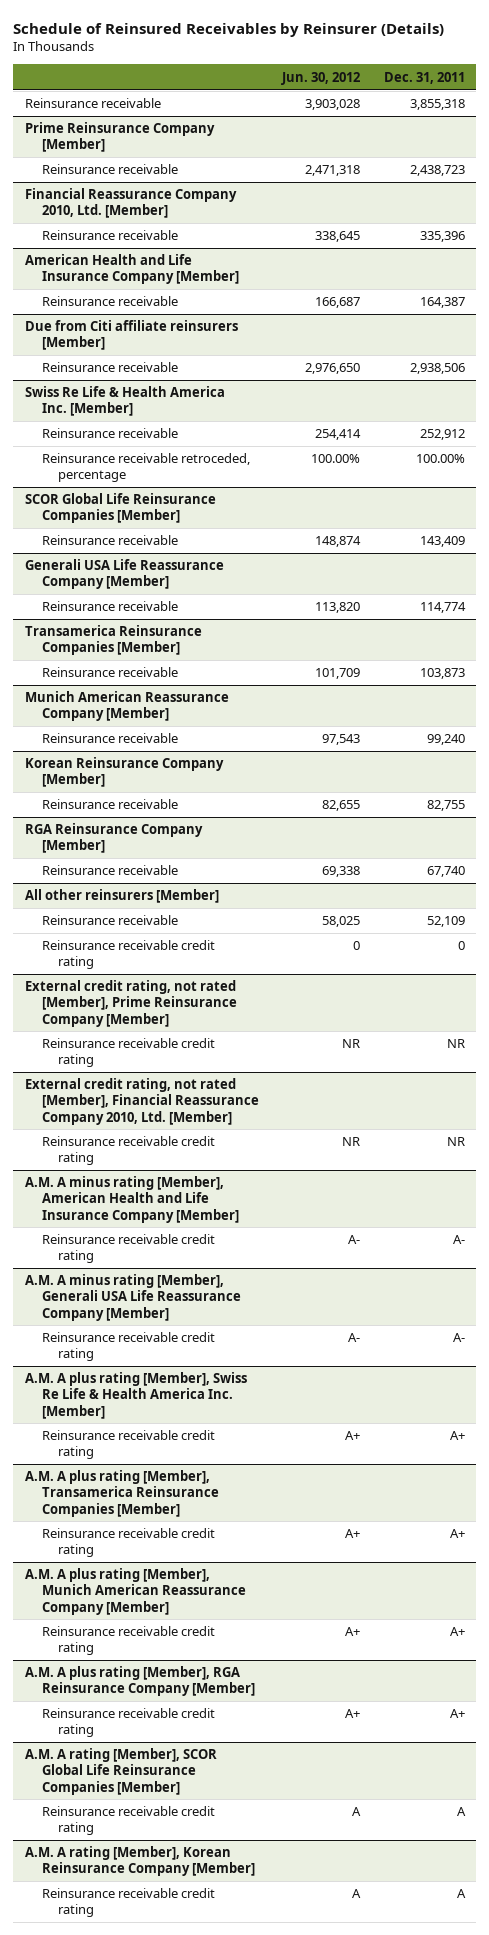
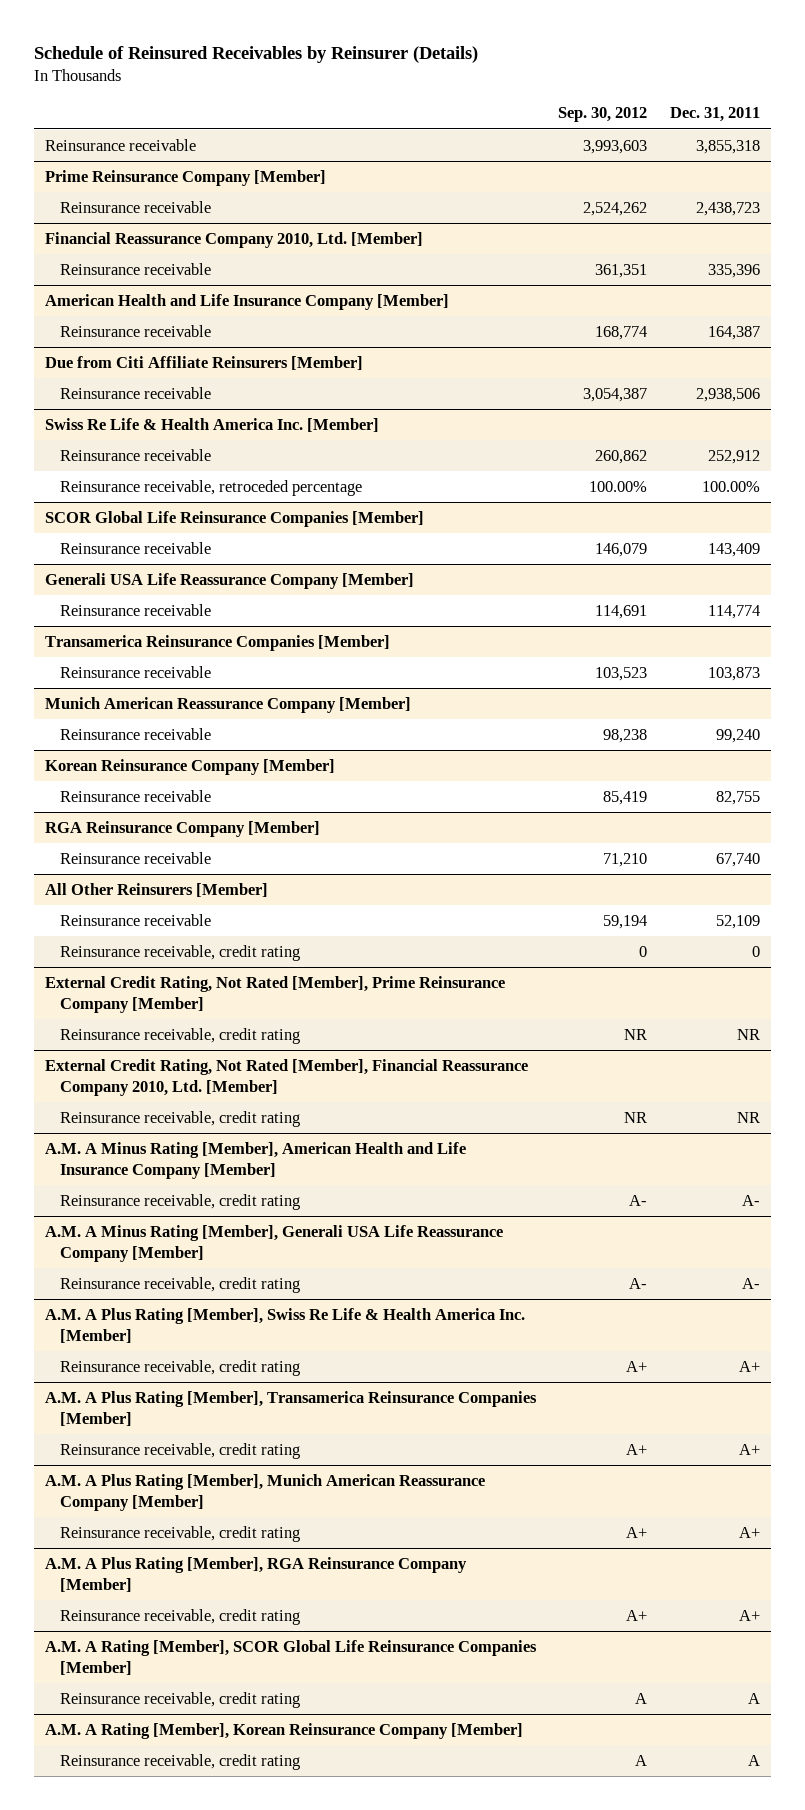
[281,71,361,85] Jun. 30, 2012 -> none
none -> [558,107,648,123] Sep. 30, 2012
[24,320,238,351] Due from Citi affiliate reinsurers [Member] -> [45,355,364,370] Due from Citi Affiliate Reinsurers [Member]
[41,453,250,483] Reinsurance receivable retroceded, percentage -> [60,479,363,496] Reinsurance receivable, retroceded percentage
[24,889,219,904] All other reinsurers [Member] -> [45,882,269,897] All Other Reinsurers [Member]
[41,940,215,970] Reinsurance receivable credit rating -> [60,944,301,961] Reinsurance receivable, credit rating
[24,980,237,1027] External credit rating, not rated [Member], Prime Reinsurance Company [Member] -> [45,975,506,1013] External Credit Rating, Not Rated [Member], Prime Reinsurance Company [Member]
[41,1038,215,1068] Reinsurance receivable credit rating -> [60,1027,301,1044] Reinsurance receivable, credit rating
[24,1078,259,1125] External credit rating, not rated [Member], Financial Reassurance Company 2010, Ltd. [Member] -> [45,1058,529,1096] External Credit Rating, Not Rated [Member], Financial Reassurance Company 2010, Ltd. [Member]
[41,1136,215,1166] Reinsurance receivable credit rating -> [60,1110,301,1127] Reinsurance receivable, credit rating
[24,1176,239,1223] A.M. A minus rating [Member], American Health and Life Insurance Company [Member] -> [45,1141,467,1179] A.M. A Minus Rating [Member], American Health and Life Insurance Company [Member]
[41,1234,215,1264] Reinsurance receivable credit rating -> [60,1193,301,1210] Reinsurance receivable, credit rating
[24,1274,241,1321] A.M. A minus rating [Member], Generali USA Life Reassurance Company [Member] -> [45,1224,504,1262] A.M. A Minus Rating [Member], Generali USA Life Reassurance Company [Member]
[41,1332,215,1362] Reinsurance receivable credit rating -> [60,1276,301,1293] Reinsurance receivable, credit rating
[24,1372,247,1419] A.M. A plus rating [Member], Swiss Re Life & Health America Inc. [Member] -> [45,1307,526,1343] A.M. A Plus Rating [Member], Swiss Re Life & Health America Inc. [Member]
[41,1430,215,1460] Reinsurance receivable credit rating -> [60,1359,301,1376] Reinsurance receivable, credit rating
[24,1470,219,1517] A.M. A plus rating [Member], Transamerica Reinsurance Companies [Member] -> [45,1390,538,1426] A.M. A Plus Rating [Member], Transamerica Reinsurance Companies [Member]
[41,1528,215,1558] Reinsurance receivable credit rating -> [60,1442,301,1459] Reinsurance receivable, credit rating
[24,1568,246,1615] A.M. A plus rating [Member], Munich American Reassurance Company [Member] -> [45,1473,486,1511] A.M. A Plus Rating [Member], Munich American Reassurance Company [Member]
[41,1626,215,1656] Reinsurance receivable credit rating -> [60,1525,301,1542] Reinsurance receivable, credit rating
[24,1666,255,1697] A.M. A plus rating [Member], RGA Reinsurance Company [Member] -> [45,1556,468,1592] A.M. A Plus Rating [Member], RGA Reinsurance Company [Member]
[41,1708,215,1738] Reinsurance receivable credit rating -> [60,1608,301,1625] Reinsurance receivable, credit rating
[24,1748,217,1795] A.M. A rating [Member], SCOR Global Life Reinsurance Companies [Member] -> [45,1639,538,1675] A.M. A Rating [Member], SCOR Global Life Reinsurance Companies [Member]
[41,1806,215,1836] Reinsurance receivable credit rating -> [60,1691,301,1708] Reinsurance receivable, credit rating
[24,1846,255,1877] A.M. A rating [Member], Korean Reinsurance Company [Member] -> [45,1722,524,1739] A.M. A Rating [Member], Korean Reinsurance Company [Member]
[41,1888,215,1918] Reinsurance receivable credit rating -> [60,1753,301,1770] Reinsurance receivable, credit rating

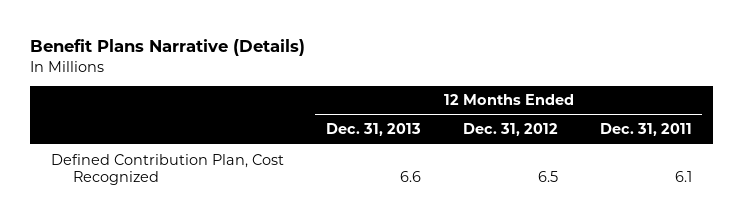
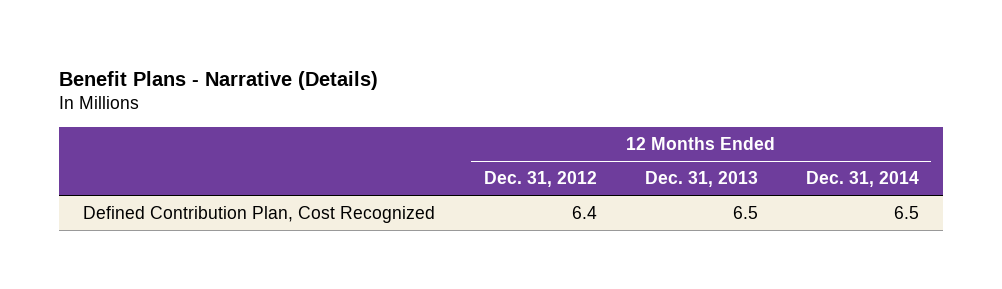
[29,39,305,57] Benefit Plans Narrative (Details) -> [59,70,379,90] Benefit Plans - Narrative (Details)
[599,123,692,137] Dec. 31, 2011 -> none
none -> [806,171,920,188] Dec. 31, 2014
[399,171,421,183] 6.6 -> [732,206,758,220] 6.5
[537,171,558,183] 6.5 -> [571,206,597,220] 6.4

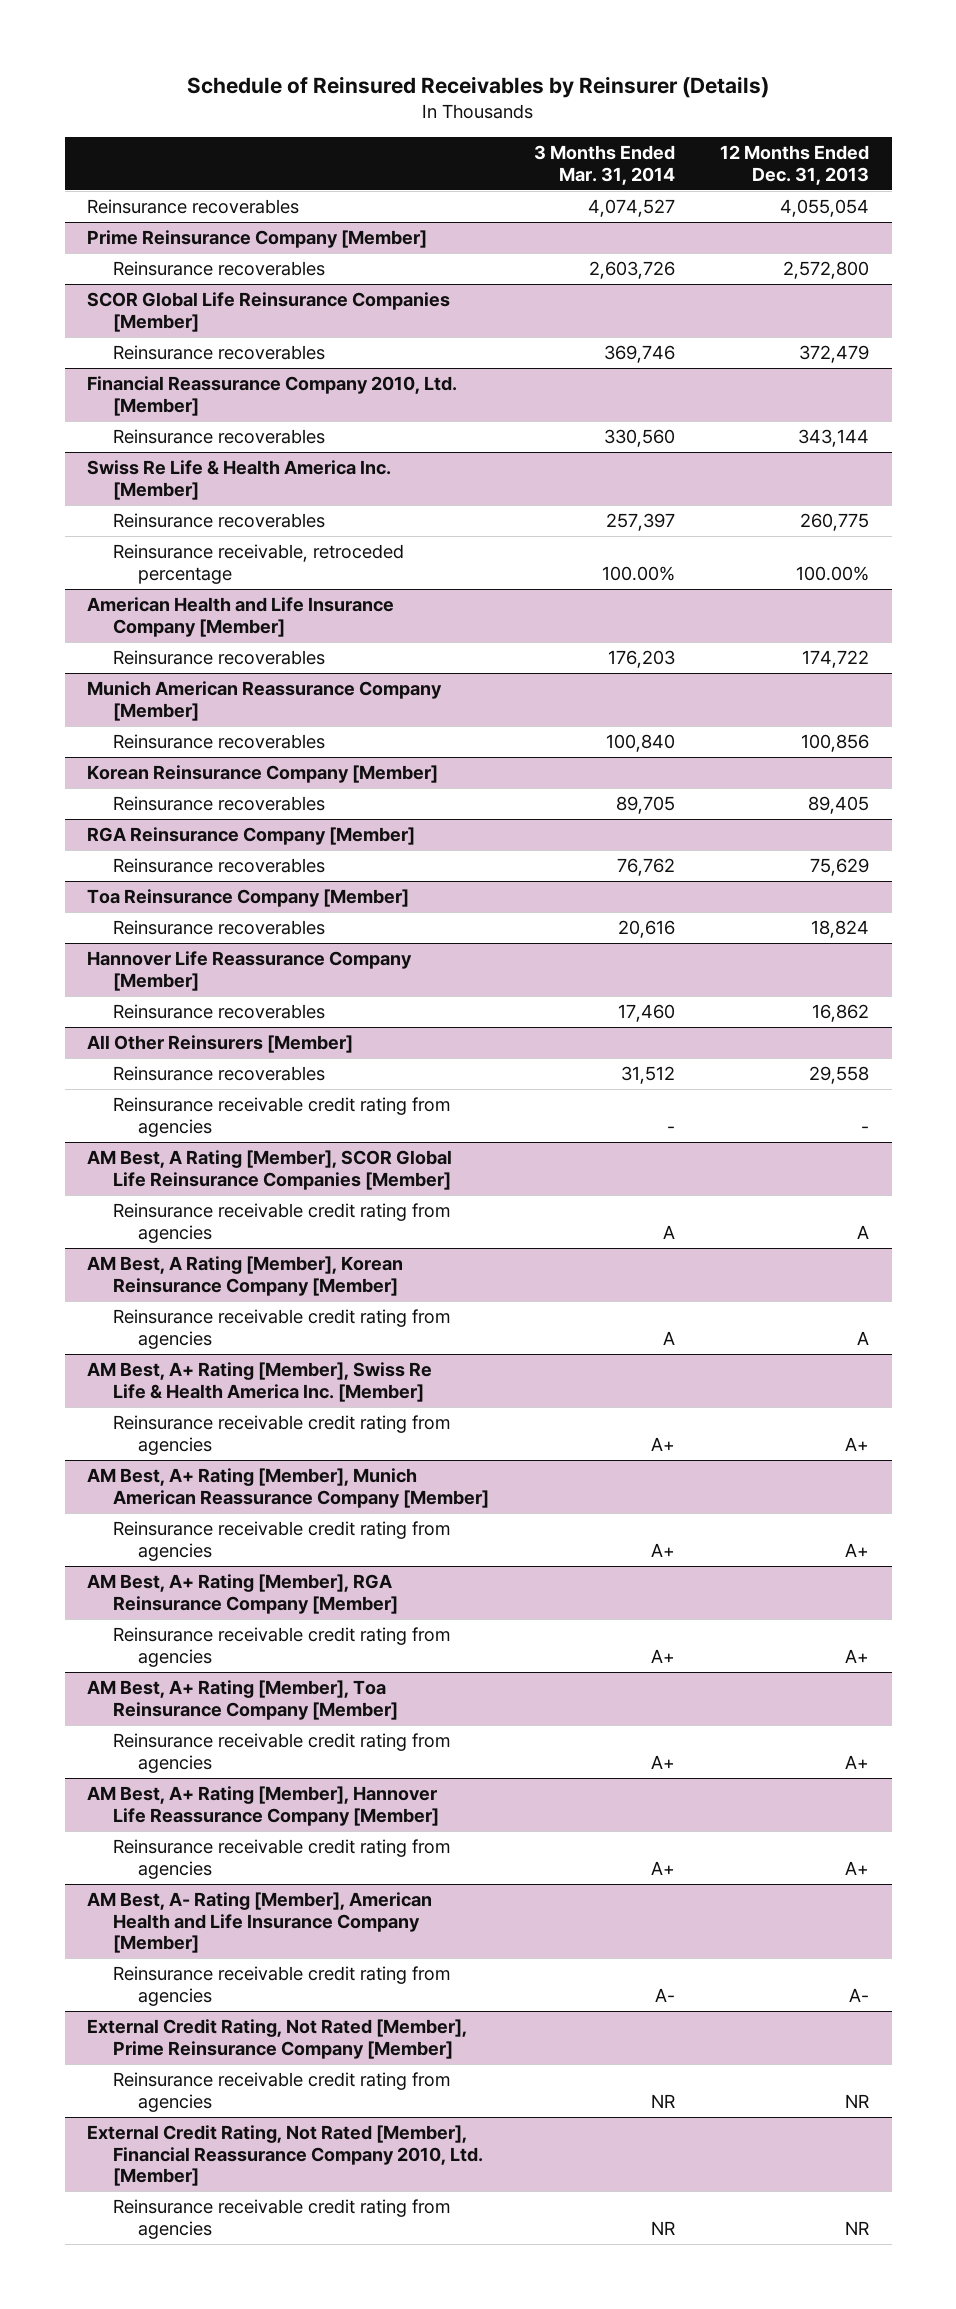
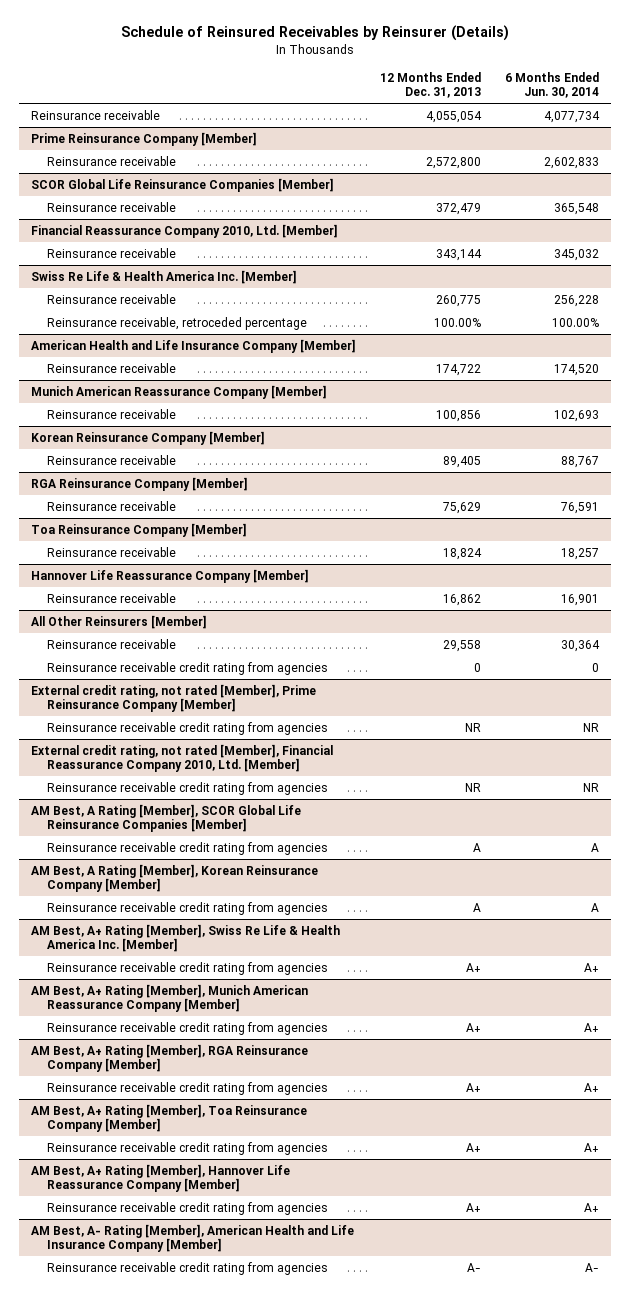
[533,145,675,185] 3 Months Ended Mar. 31, 2014 -> none
none -> [504,72,599,99] 6 Months Ended Jun. 30, 2014
[87,199,300,215] Reinsurance recoverables -> [30,109,160,120] Reinsurance receivable
[112,261,325,277] Reinsurance recoverables -> [46,155,176,166] Reinsurance receivable
[112,345,325,361] Reinsurance recoverables -> [46,201,176,212] Reinsurance receivable
[112,429,325,445] Reinsurance recoverables -> [46,247,176,258] Reinsurance receivable
[112,513,325,529] Reinsurance recoverables -> [46,293,176,304] Reinsurance receivable
[112,650,325,666] Reinsurance recoverables -> [46,362,176,373] Reinsurance receivable
[112,734,325,750] Reinsurance recoverables -> [46,408,176,419] Reinsurance receivable
[112,796,325,812] Reinsurance recoverables -> [46,454,176,465] Reinsurance receivable
[112,858,325,874] Reinsurance recoverables -> [46,500,176,511] Reinsurance receivable
[112,920,325,936] Reinsurance recoverables -> [46,546,176,557] Reinsurance receivable
[112,1004,325,1020] Reinsurance recoverables -> [46,592,176,603] Reinsurance receivable
[112,1066,325,1082] Reinsurance recoverables -> [46,638,176,649] Reinsurance receivable
[861,1125,870,1133] - -> [473,662,481,672] 0
none -> [30,683,316,713] External credit rating, not rated [Member], Prime Reinsurance Company [Member]
none -> [46,721,328,735] Reinsurance receivable credit rating from agencies
none -> [30,743,333,773] External credit rating, not rated [Member], Financial Reassurance Company 2010, Ltd. [Member]
none -> [46,781,328,795] Reinsurance receivable credit rating from agencies
[87,2019,468,2059] External Credit Rating, Not Rated [Member], Prime Reinsurance Company [Member] -> none
[112,2072,450,2112] Reinsurance receivable credit rating from agencies -> none
[87,2125,483,2187] External Credit Rating, Not Rated [Member], Financial Reassurance Company 2010, Ltd. [Member] -> none
[112,2199,450,2239] Reinsurance receivable credit rating from agencies -> none

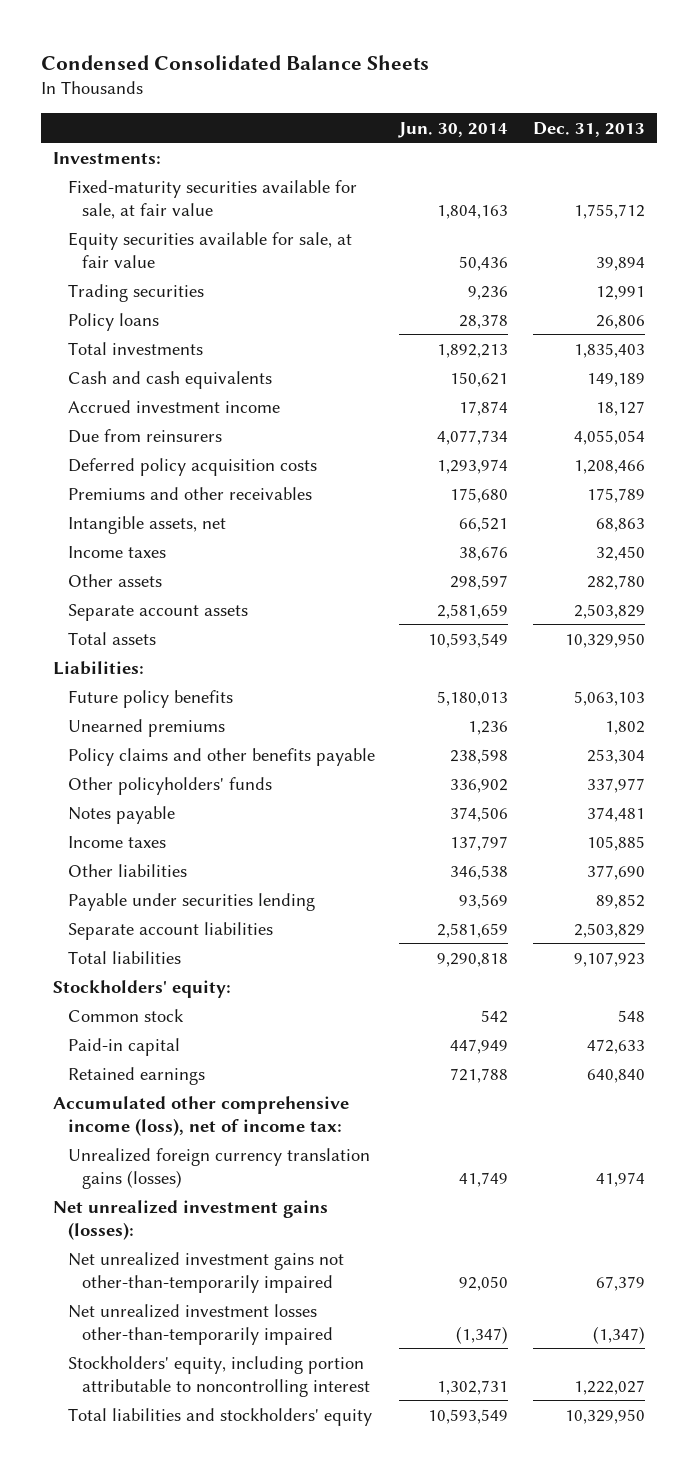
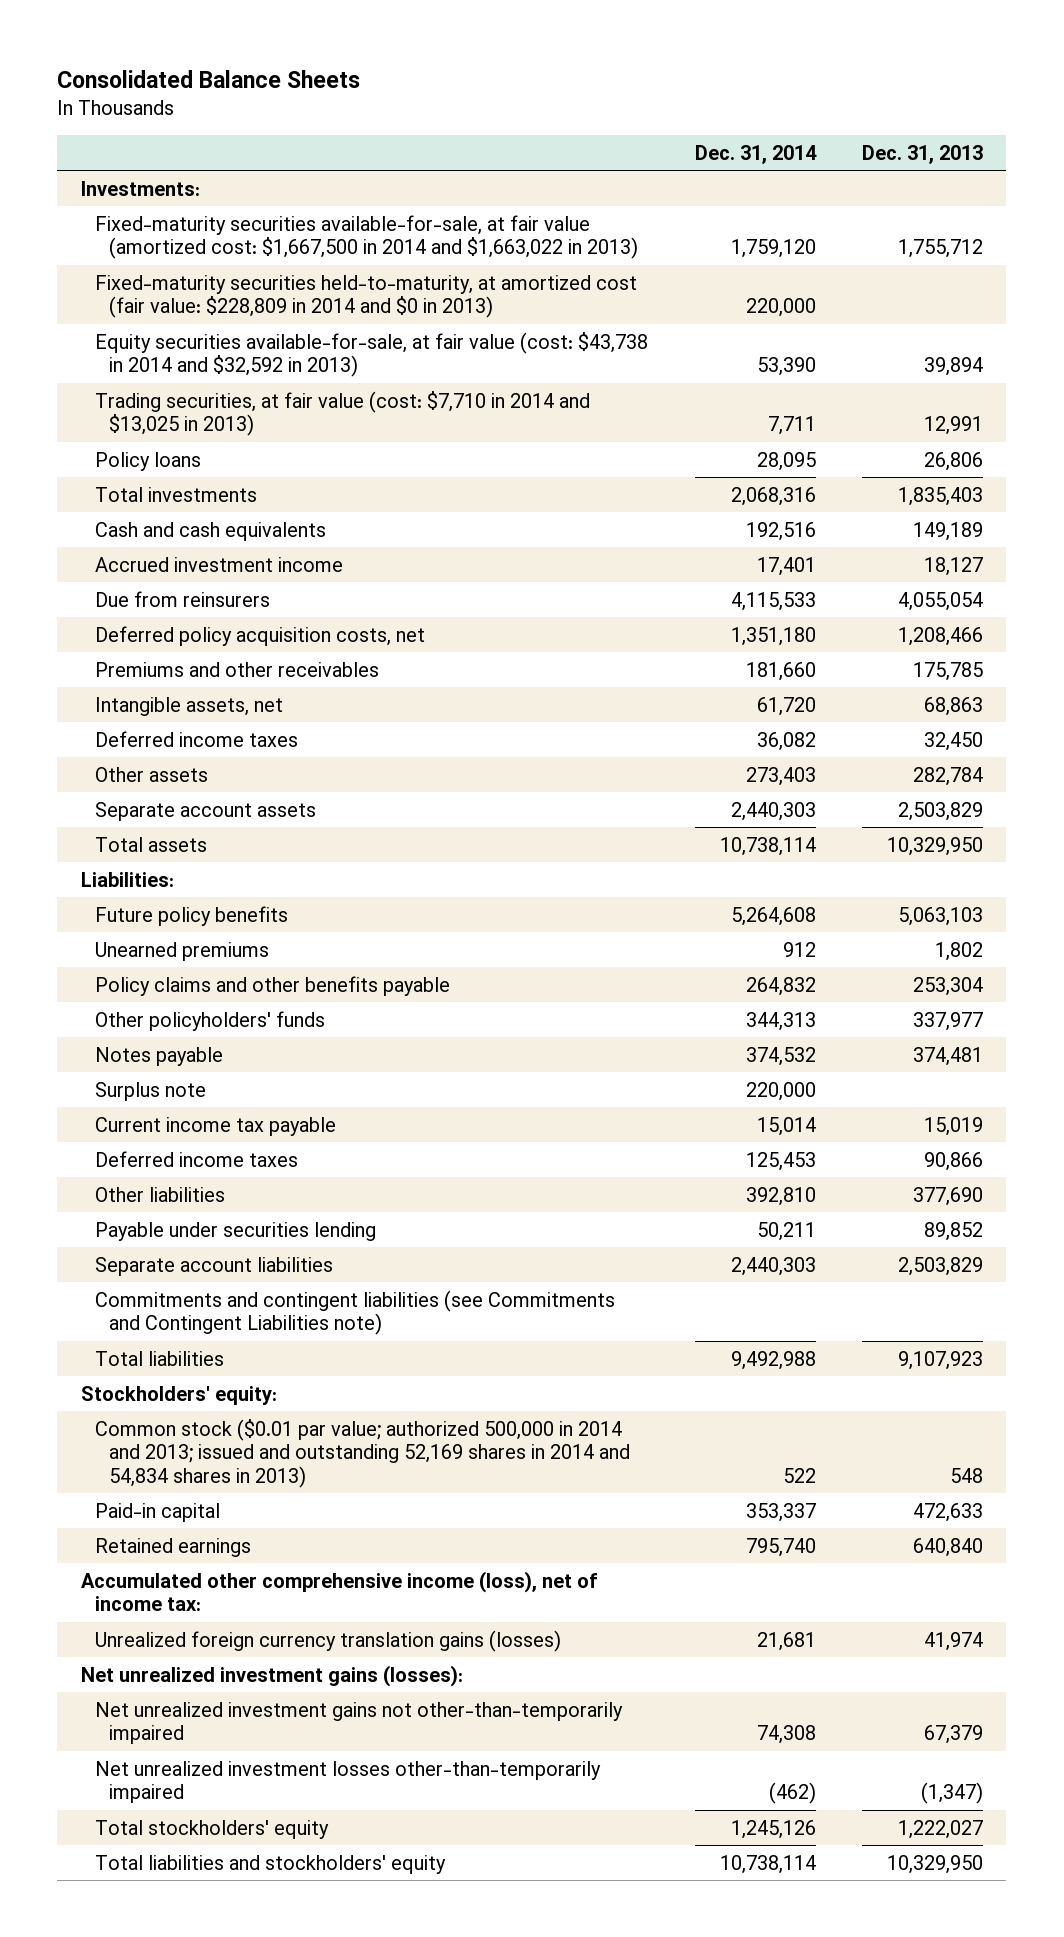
[40,54,429,70] Condensed Consolidated Balance Sheets -> [57,70,361,89] Consolidated Balance Sheets
[398,121,509,138] Jun. 30, 2014 -> none
none -> [694,144,817,164] Dec. 31, 2014
[67,179,357,219] Fixed-maturity securities available for sale, at fair value -> [94,214,639,260] Fixed-maturity securities available-for-sale, at fair value (amortized cost: $1,667,500 in 2014 and $1,663,022 in 2013)
none -> [94,274,637,319] Fixed-maturity securities held-to-maturity, at amortized cost (fair value: $228,809 in 2014 and $0 in 2013)
[67,231,352,268] Equity securities available for sale, at fair value -> [94,331,648,378] Equity securities available-for-sale, at fair value (cost: $43,738 in 2014 and $32,592 in 2013)
[67,283,204,302] Trading securities -> [94,390,590,437] Trading securities, at fair value (cost: $7,710 in 2014 and $13,025 in 2013)
[67,457,317,476] Deferred policy acquisition costs -> [94,625,425,646] Deferred policy acquisition costs, net
[586,487,645,503] 175,789 -> [913,661,984,681] 175,785
[67,545,166,558] Income taxes -> [94,730,298,747] Deferred income taxes
[586,574,645,590] 282,780 -> [913,766,984,786] 282,784
none -> [94,1081,206,1101] Surplus note
none -> [94,1116,336,1136] Current income tax payable
[67,835,166,848] Income taxes -> [94,1150,298,1167] Deferred income taxes
[586,835,645,851] 105,885 -> [924,1151,984,1171] 90,866
none -> [94,1289,615,1336] Commitments and contingent liabilities (see Commitments and Contingent Liabilities note)
[67,1008,184,1022] Common stock -> [94,1418,631,1488] Common stock ($0.01 par value; authorized 500,000 in 2014 and 2013; issued and outstanding 52,169 shares in 2014 and 54,834 shares in 2013)
[67,1355,371,1397] Stockholders' equity, including portion attributable to noncontrolling interest -> [94,1819,329,1839] Total stockholders' equity

